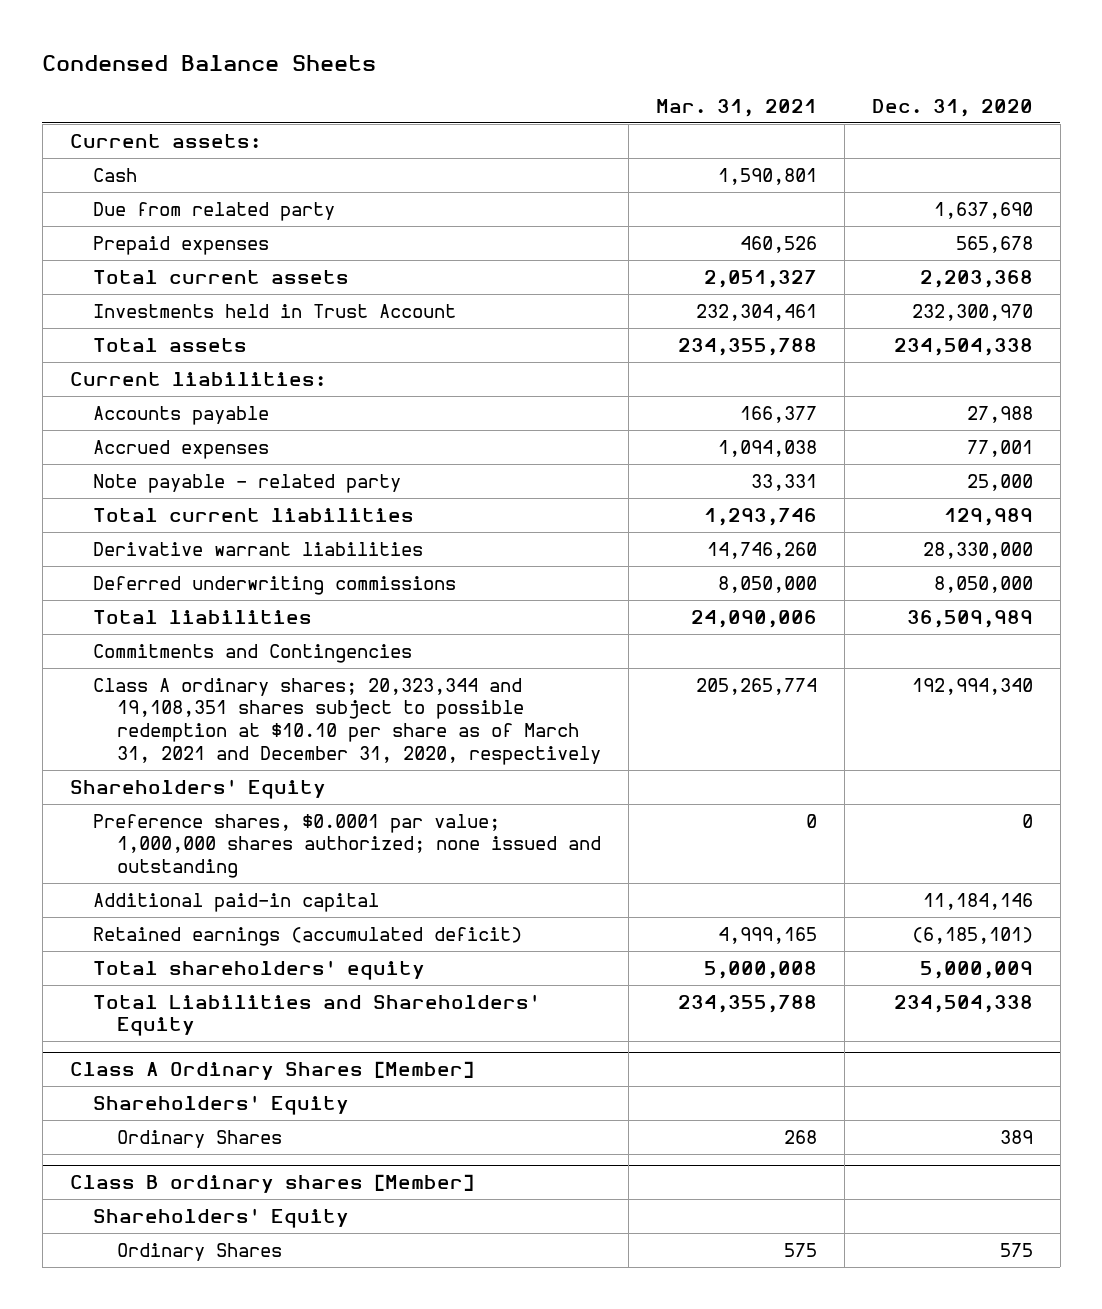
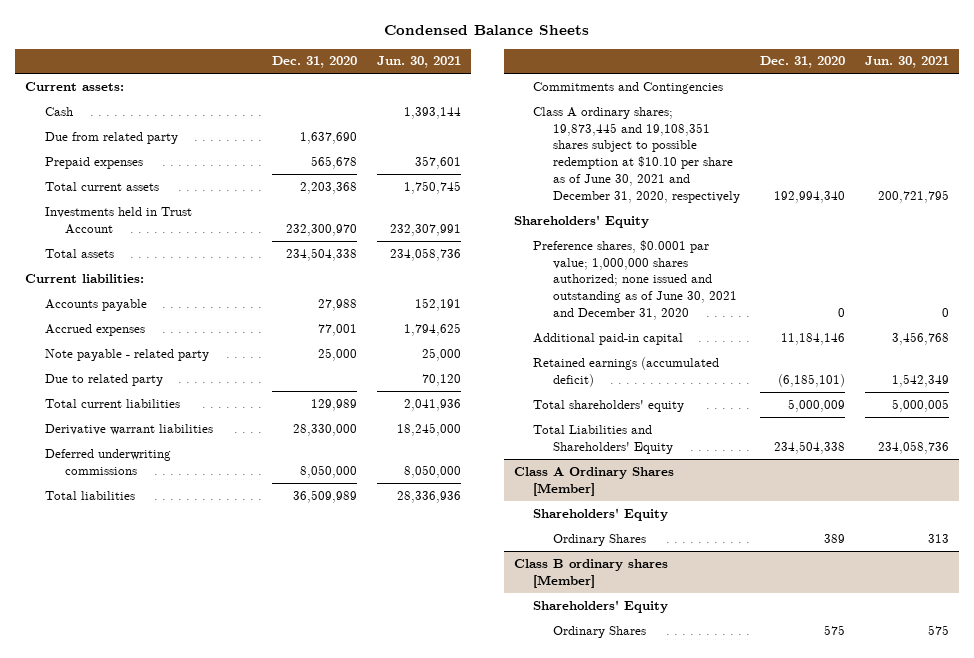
[655,99,817,118] Mar. 31, 2021 -> none
none -> [376,56,461,69] Jun. 30, 2021
none -> [44,373,163,386] Due to related party
[93,677,602,765] Class A ordinary shares; 20,323,344 and 19,108,351 shares subject to possible redemption at $10.10 per share as of March 31, 2021 and December 31, 2020, respectively -> [533,106,741,203] Class A ordinary shares; 19,873,445 and 19,108,351 shares subject to possible redemption at $10.10 per share as of June 30, 2021 and December 31, 2020, respectively
[93,813,602,879] Preference shares, $0.0001 par value; 1,000,000 shares authorized; none issued and outstanding -> [533,239,738,320] Preference shares, $0.0001 par value; 1,000,000 shares authorized; none issued and outstanding as of June 30, 2021 and December 31, 2020

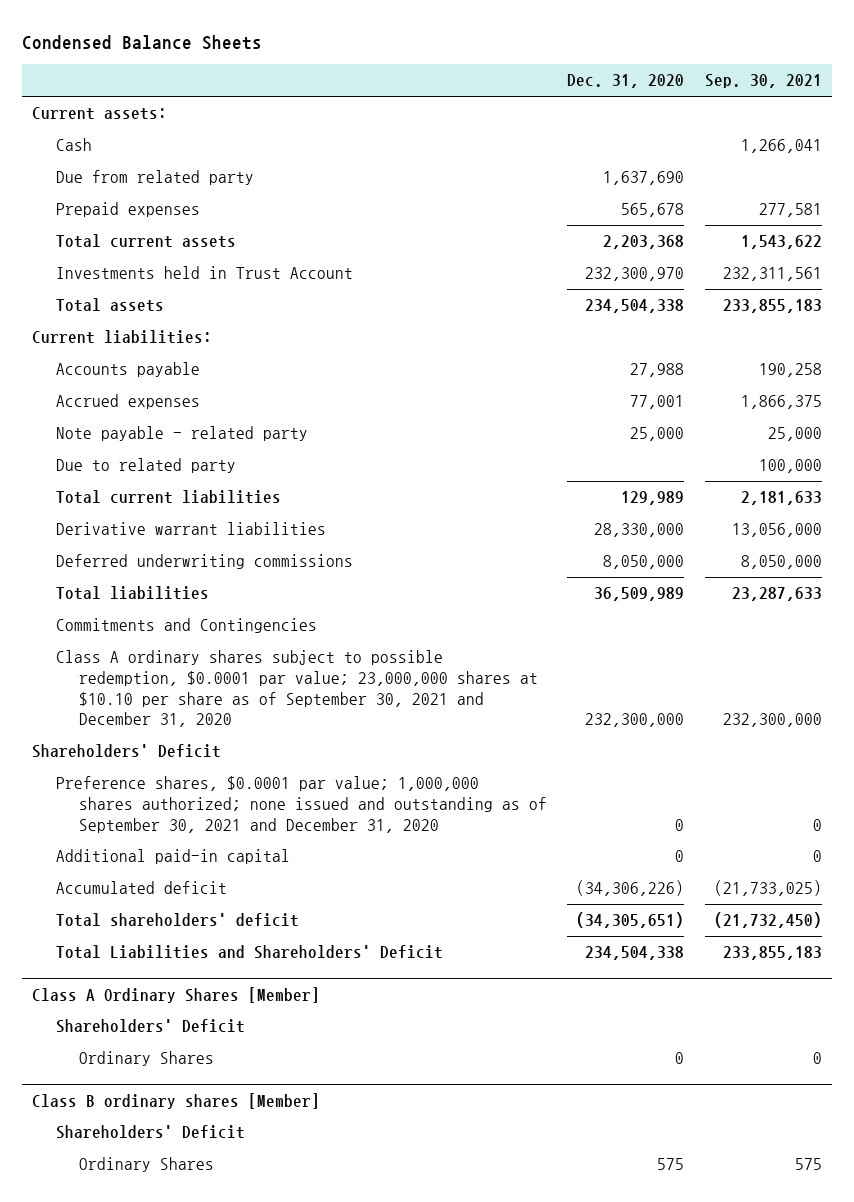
[376,56,461,69] Jun. 30, 2021 -> none
none -> [704,74,822,89] Sep. 30, 2021
[533,106,741,203] Class A ordinary shares; 19,873,445 and 19,108,351 shares subject to possible redemption at $10.10 per share as of June 30, 2021 and December 31, 2020, respectively -> [55,650,538,728] Class A ordinary shares subject to possible redemption, $0.0001 par value; 23,000,000 shares at $10.10 per share as of September 30, 2021 and December 31, 2020
[774,190,846,203] 192,994,340 -> [585,713,685,728] 232,300,000
[513,214,649,228] Shareholders' Equity -> [32,744,222,759] Shareholders' Deficit
[533,239,738,320] Preference shares, $0.0001 par value; 1,000,000 shares authorized; none issued and outstanding as of June 30, 2021 and December 31, 2020 -> [55,776,547,833] Preference shares, $0.0001 par value; 1,000,000 shares authorized; none issued and outstanding as of September 30, 2021 and December 31, 2020
[781,332,846,345] 11,184,146 -> [675,850,685,863] 0
[533,356,720,387] Retained earnings (accumulated deficit) -> [55,881,227,895] Accumulated deficit
[778,373,846,387] (6,185,101) -> [576,880,685,897] (34,306,226)
[533,399,685,412] Total shareholders' equity -> [55,913,299,928] Total shareholders' deficit
[788,398,846,412] 5,000,009 -> [576,912,685,929] (34,305,651)
[533,424,674,454] Total Liabilities and Shareholders' Equity -> [55,945,443,960] Total Liabilities and Shareholders' Deficit
[533,507,669,521] Shareholders' Equity -> [55,1019,245,1034] Shareholders' Deficit
[824,533,846,543] 389 -> [675,1052,685,1065] 0
[533,599,669,613] Shareholders' Equity -> [55,1125,245,1140] Shareholders' Deficit

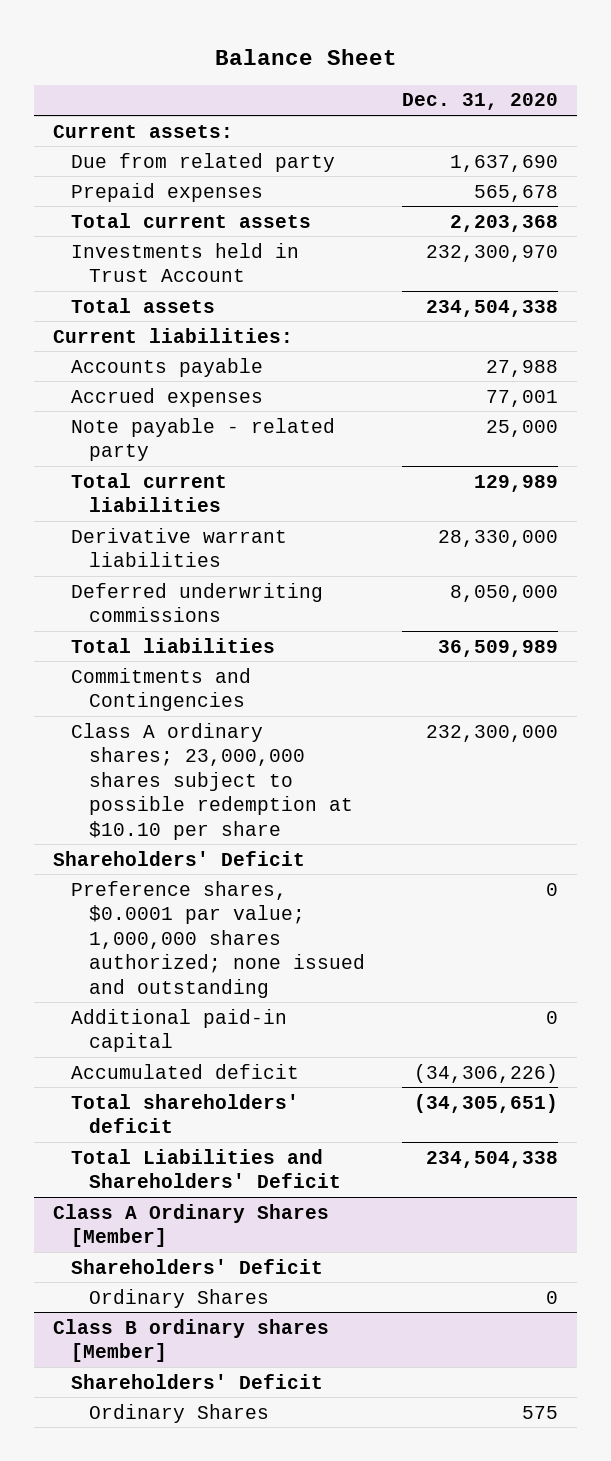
[22,34,263,50] Condensed Balance Sheets -> [214,48,397,65] Balance Sheet
[704,74,822,89] Sep. 30, 2021 -> none
[55,138,92,152] Cash -> none
[55,458,236,474] Due to related party -> none
[55,650,538,728] Class A ordinary shares subject to possible redemption, $0.0001 par value; 23,000,000 shares at $10.10 per share as of September 30, 2021 and December 31, 2020 -> [71,722,354,840] Class A ordinary shares; 23,000,000 shares subject to possible redemption at $10.10 per share
[55,776,547,833] Preference shares, $0.0001 par value; 1,000,000 shares authorized; none issued and outstanding as of September 30, 2021 and December 31, 2020 -> [71,880,366,998] Preference shares, $0.0001 par value; 1,000,000 shares authorized; none issued and outstanding

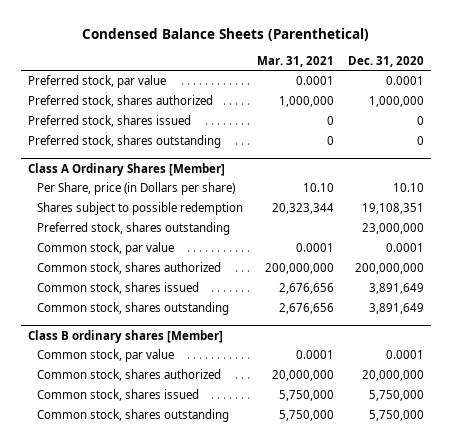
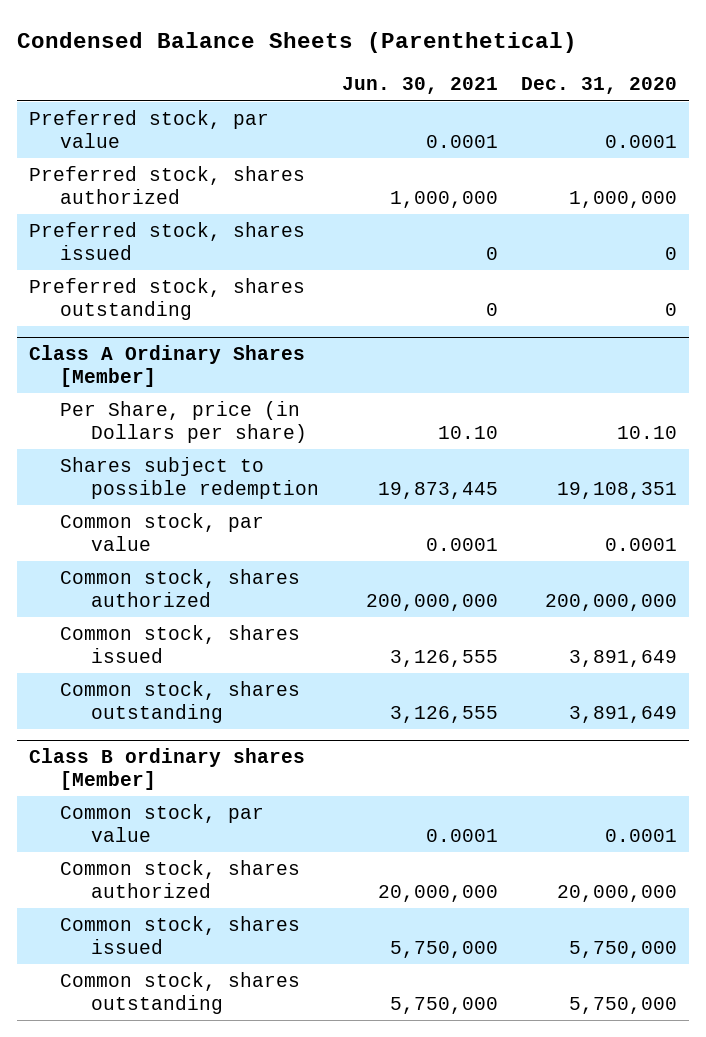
[256,55,334,67] Mar. 31, 2021 -> none
none -> [342,77,499,95] Jun. 30, 2021
[36,222,230,236] Preferred stock, shares outstanding -> none

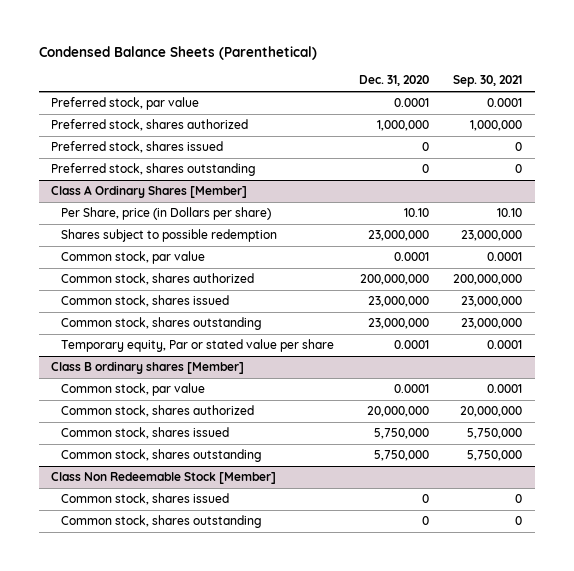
[342,77,499,95] Jun. 30, 2021 -> none
none -> [453,75,523,88] Sep. 30, 2021
[557,481,678,499] 19,108,351 -> [367,230,429,242] 23,000,000
[569,649,678,667] 3,891,649 -> [367,296,429,308] 23,000,000
[569,705,678,723] 3,891,649 -> [367,318,429,330] 23,000,000
none -> [61,339,335,353] Temporary equity, Par or stated value per share
none -> [51,472,277,485] Class Non Redeemable Stock [Member]
none -> [61,493,230,506] Common stock, shares issued
none -> [61,515,263,529] Common stock, shares outstanding

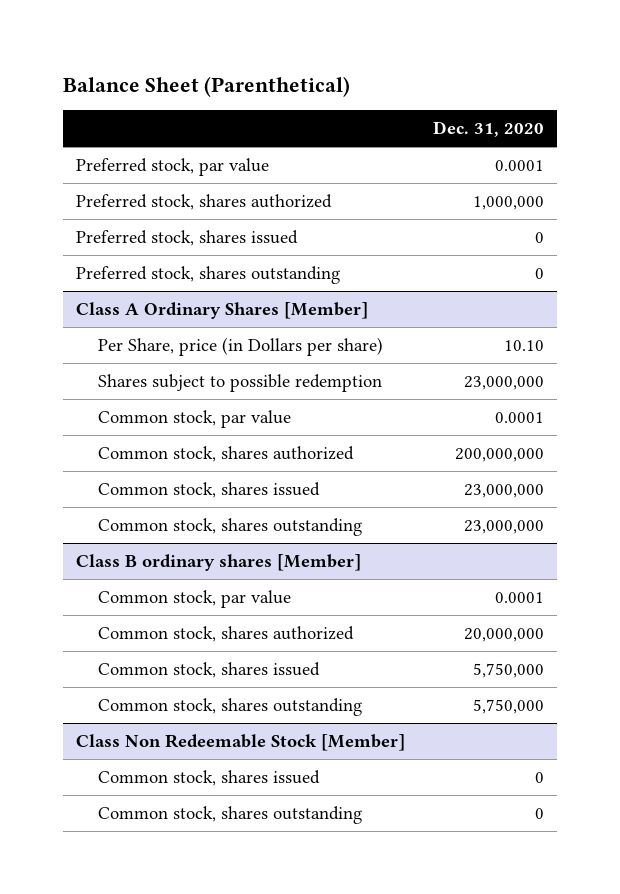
[38,46,317,61] Condensed Balance Sheets (Parenthetical) -> [62,75,350,97] Balance Sheet (Parenthetical)
[453,75,523,88] Sep. 30, 2021 -> none
[61,339,335,353] Temporary equity, Par or stated value per share -> none

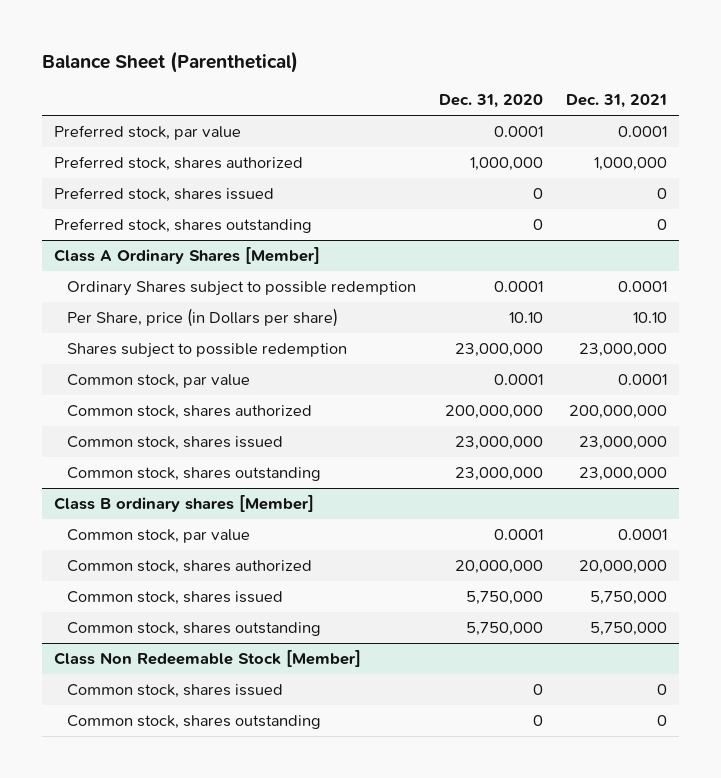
none -> [566,94,668,109] Dec. 31, 2021
none -> [66,281,416,297] Ordinary Shares subject to possible redemption

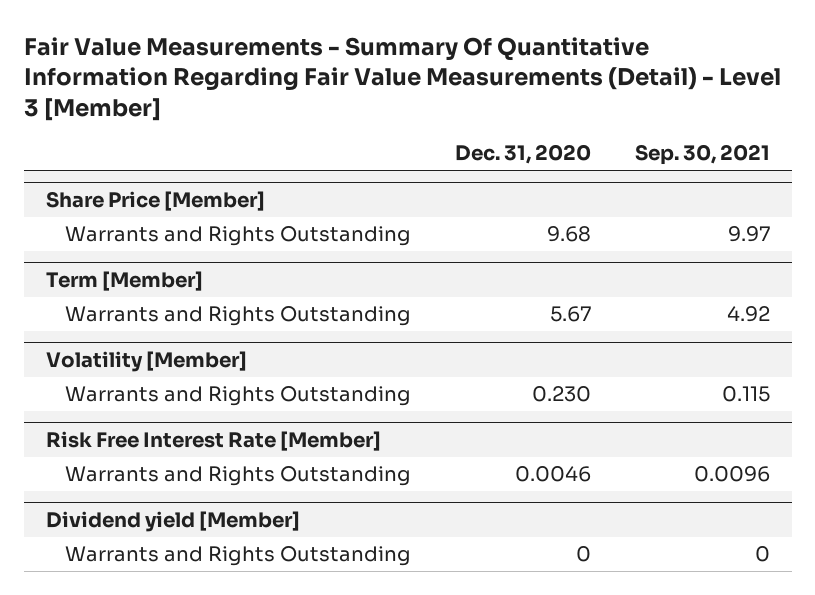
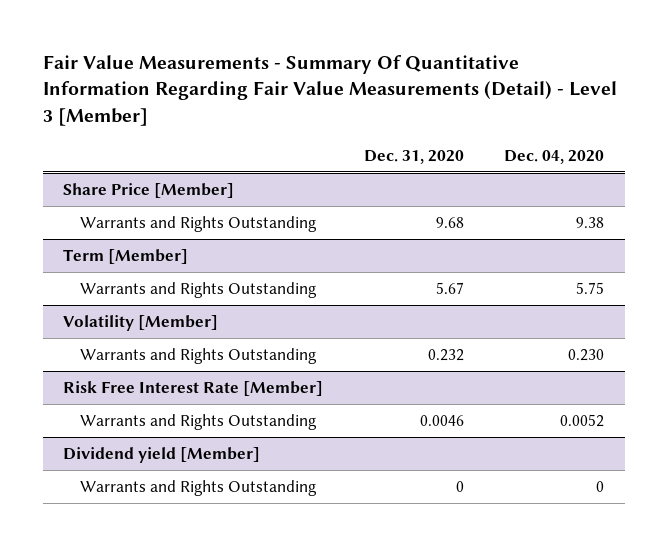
[634,144,770,166] Sep. 30, 2021 -> none
none -> [504,149,605,164] Dec. 04, 2020
[531,386,591,403] 0.230 -> [427,349,464,362] 0.232

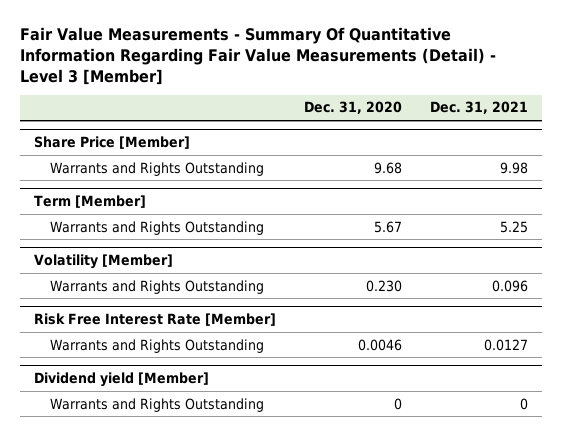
[504,149,605,164] Dec. 04, 2020 -> none
none -> [430,101,529,115] Dec. 31, 2021
[427,349,464,362] 0.232 -> [365,279,402,292] 0.230

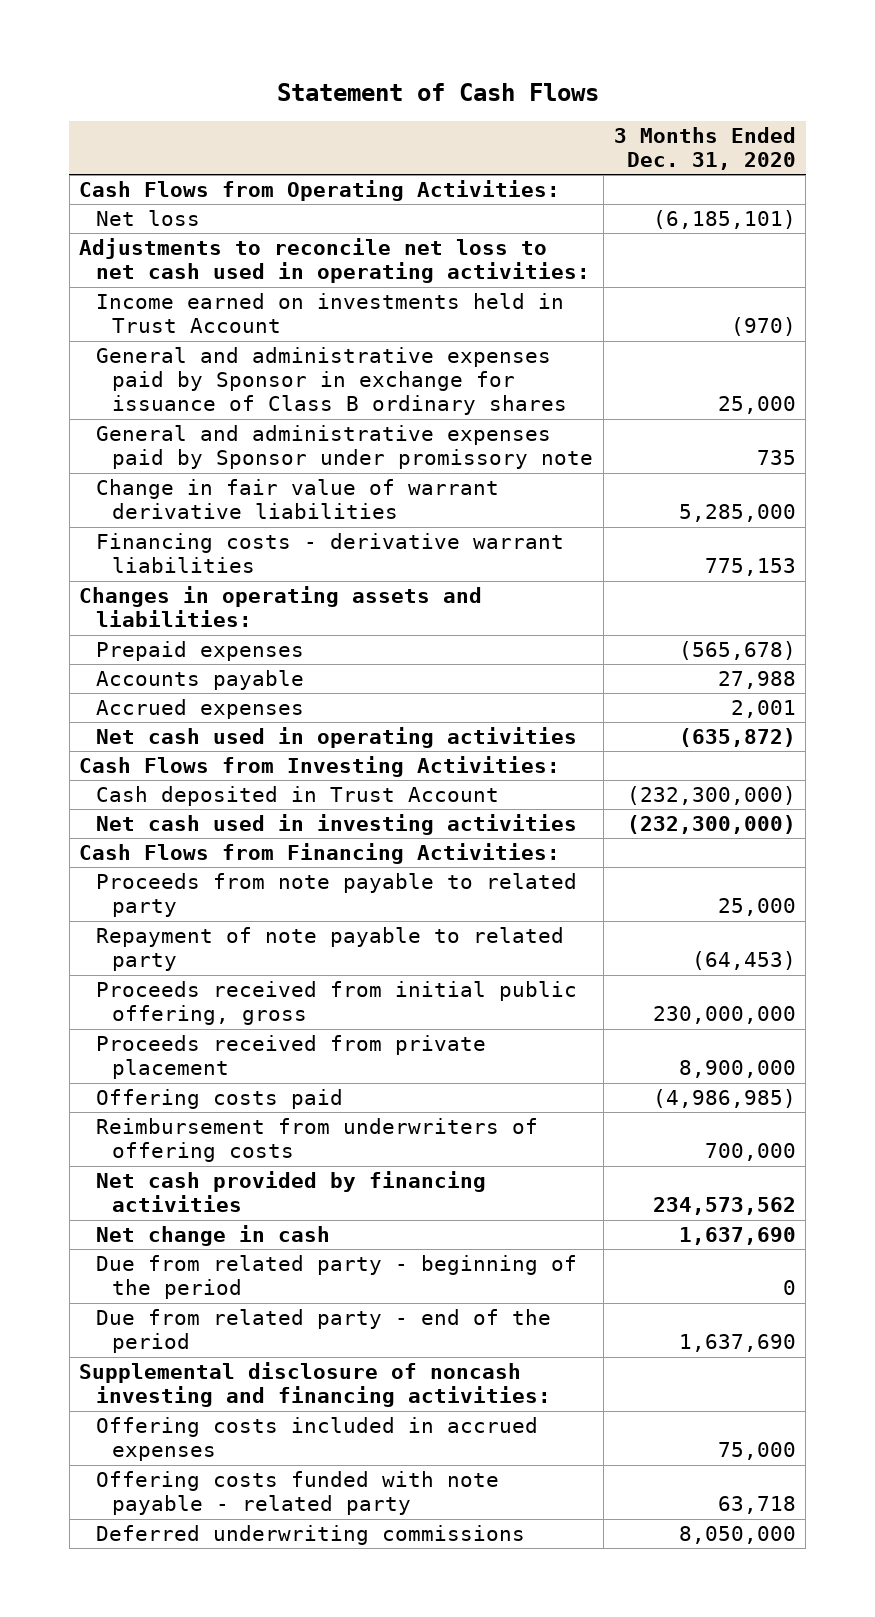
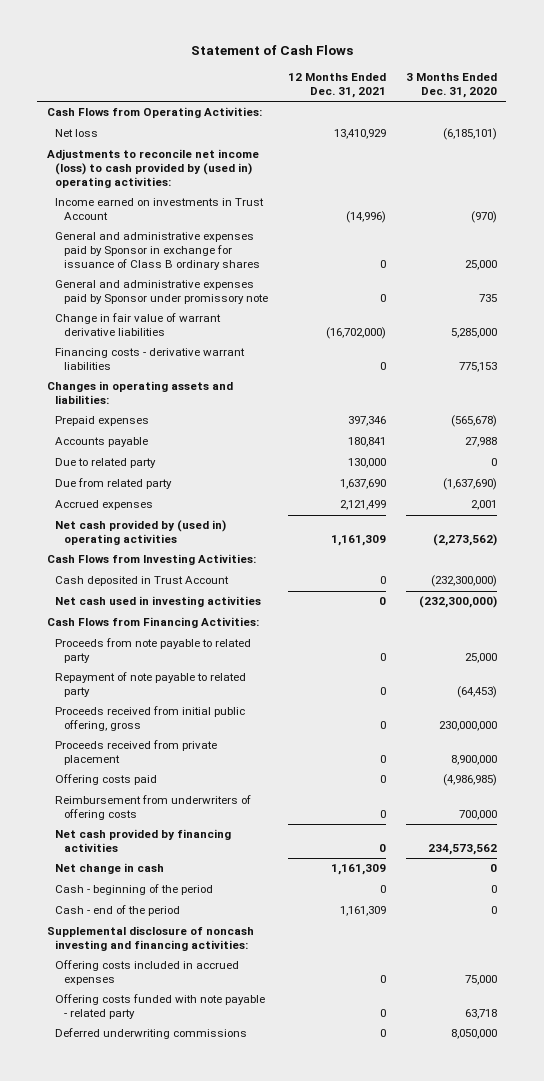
none -> [287,73,386,98] 12 Months Ended Dec. 31, 2021
[79,238,590,284] Adjustments to reconcile net loss to net cash used in operating activities: -> [47,149,260,188] Adjustments to reconcile net income (loss) to cash provided by (used in) operating activities:
[95,293,564,334] Income earned on investments held in Trust Account -> [55,198,265,221] Income earned on investments in Trust Account
none -> [55,458,157,469] Due to related party
none -> [55,478,173,490] Due from related party
[95,727,577,749] Net cash used in operating activities -> [55,520,227,546] Net cash provided by (used in) operating activities
[678,728,796,748] (635,872) -> [432,534,497,547] (2,273,562)
[678,1227,796,1246] 1,637,690 -> [489,864,497,873] 0
[95,1255,577,1300] Due from related party - beginning of the period -> [55,884,214,896] Cash - beginning of the period
[95,1309,551,1354] Due from related party - end of the period -> [55,905,181,917] Cash - end of the period
[678,1334,796,1353] 1,637,690 -> [490,906,497,915] 0

